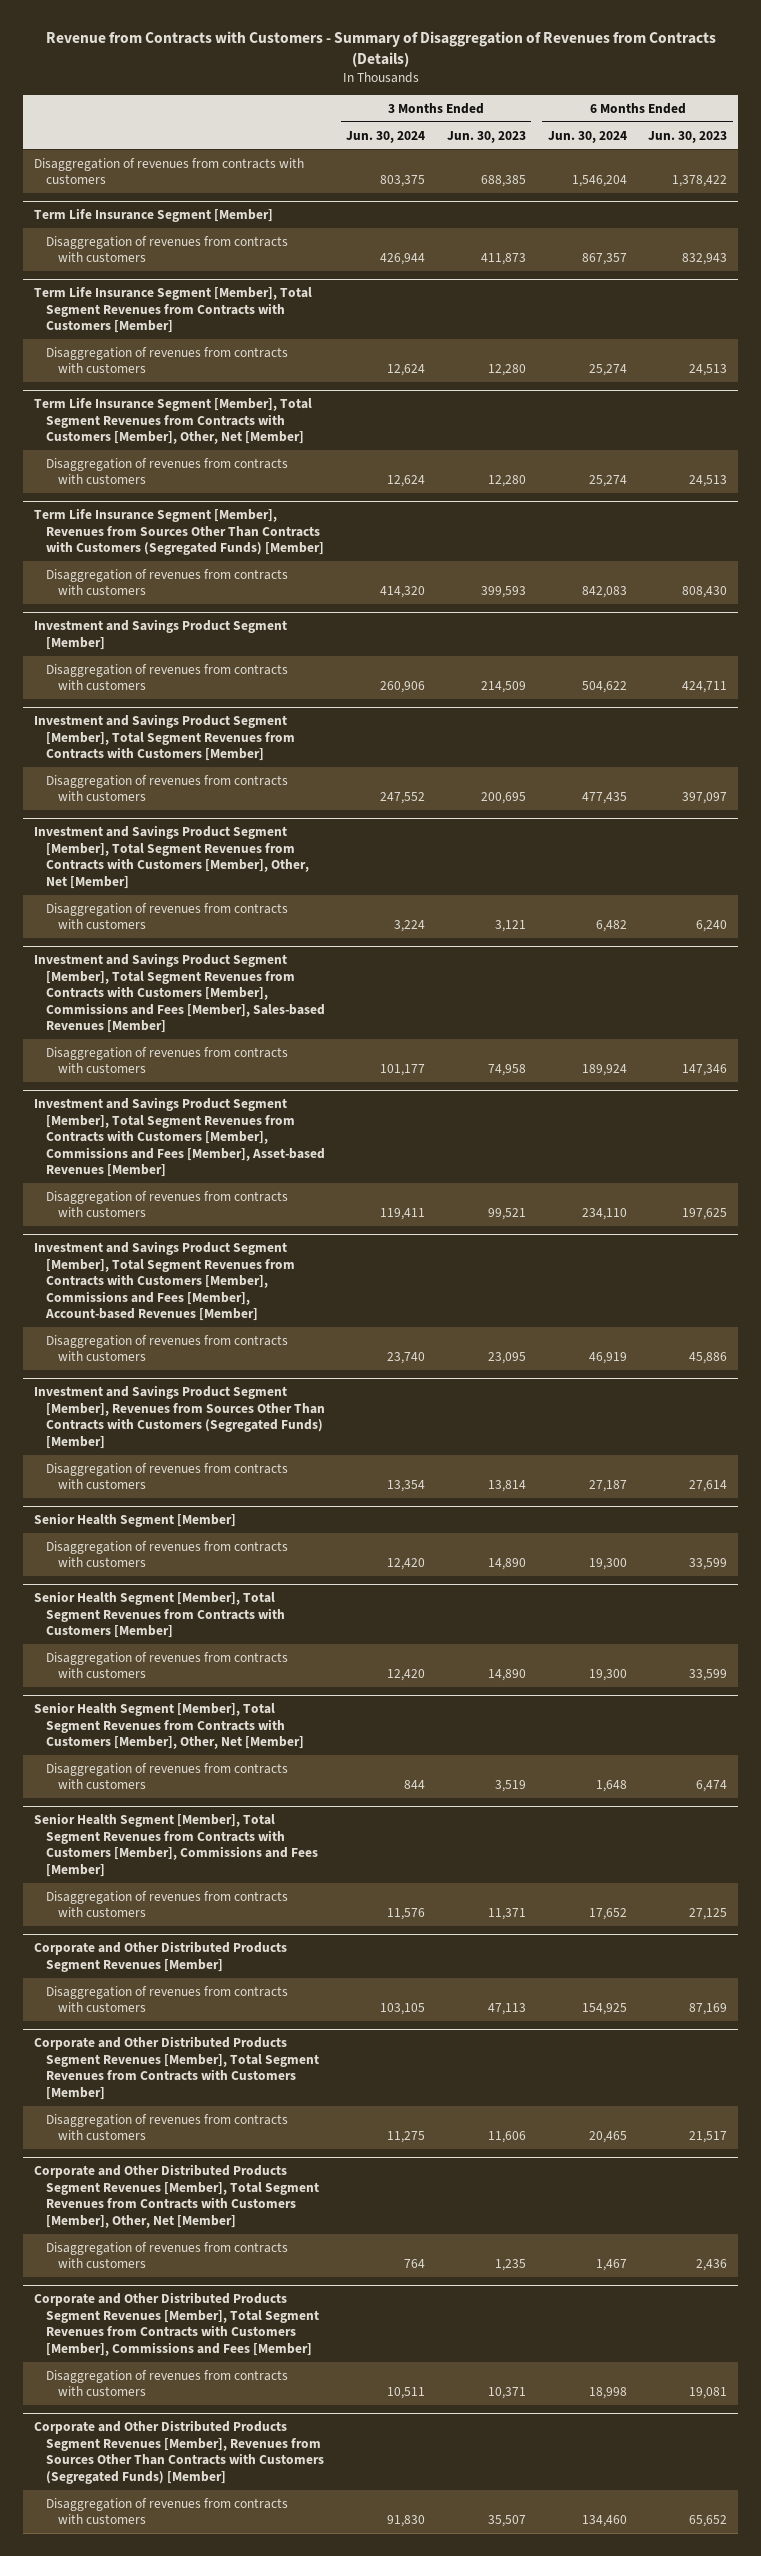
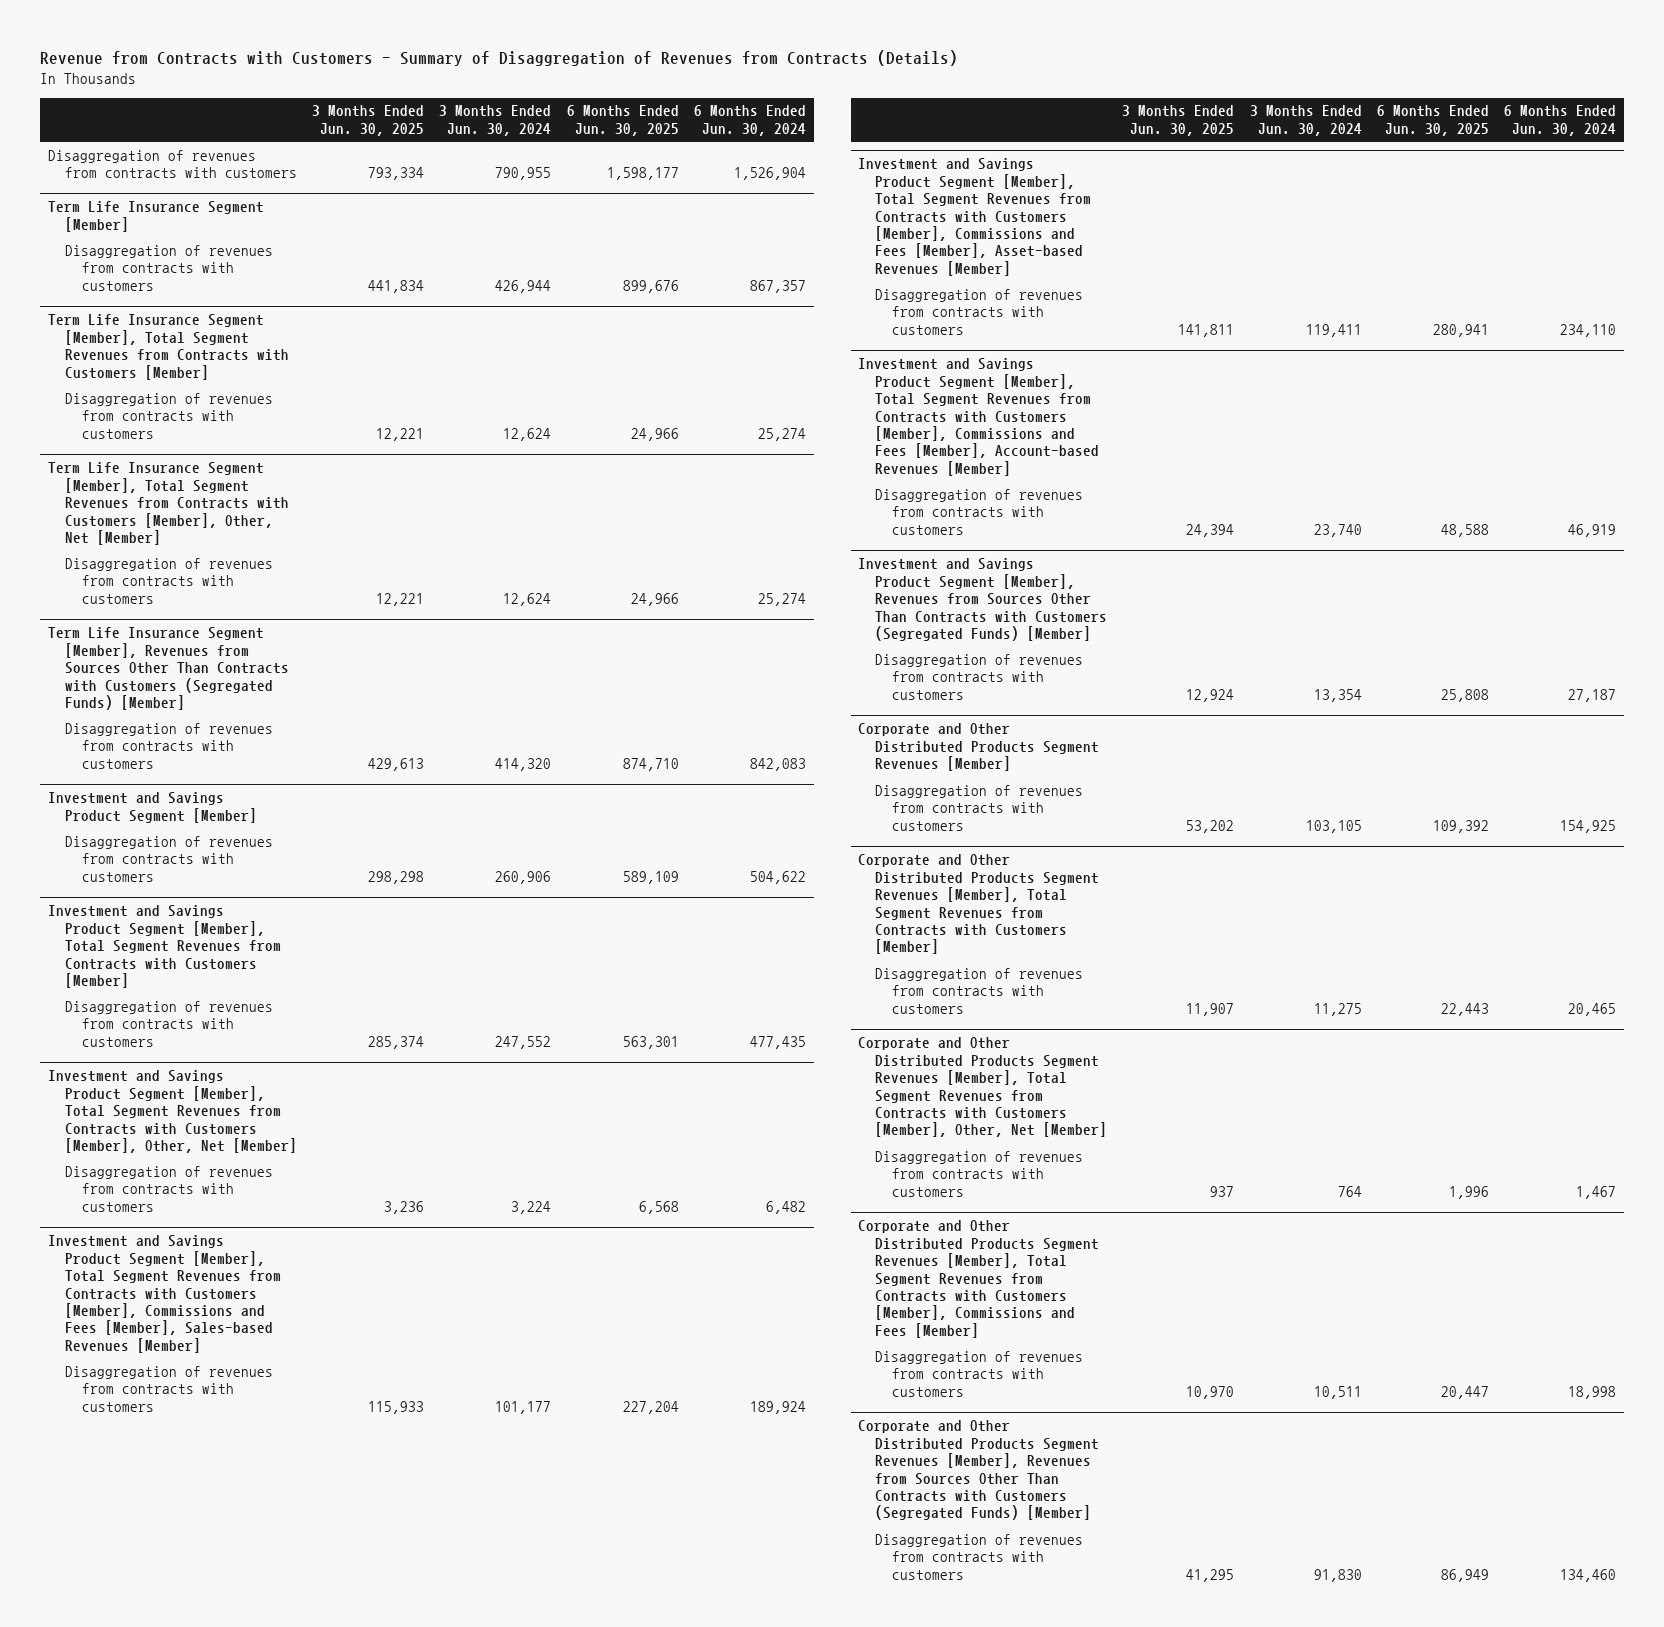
[447,130,527,143] Jun. 30, 2023 -> none
[648,130,728,143] Jun. 30, 2023 -> none
none -> [311,105,424,136] 3 Months Ended Jun. 30, 2025
none -> [566,105,679,136] 6 Months Ended Jun. 30, 2025
[380,175,426,188] 803,375 -> [495,167,552,181] 790,955
[571,175,627,188] 1,546,204 -> [734,167,807,181] 1,526,904
[33,1513,236,1528] Senior Health Segment [Member] -> none
[45,1540,288,1568] Disaggregation of revenues from contracts with customers -> none
[33,1591,285,1639] Senior Health Segment [Member], Total Segment Revenues from Contracts with Customers [Member] -> none
[45,1651,288,1679] Disaggregation of revenues from contracts with customers -> none
[33,1702,304,1750] Senior Health Segment [Member], Total Segment Revenues from Contracts with Customers [Member], Other, Net [Member] -> none
[45,1762,288,1790] Disaggregation of revenues from contracts with customers -> none
[33,1813,318,1877] Senior Health Segment [Member], Total Segment Revenues from Contracts with Customers [Member], Commissions and Fees [Member] -> none
[45,1890,288,1918] Disaggregation of revenues from contracts with customers -> none

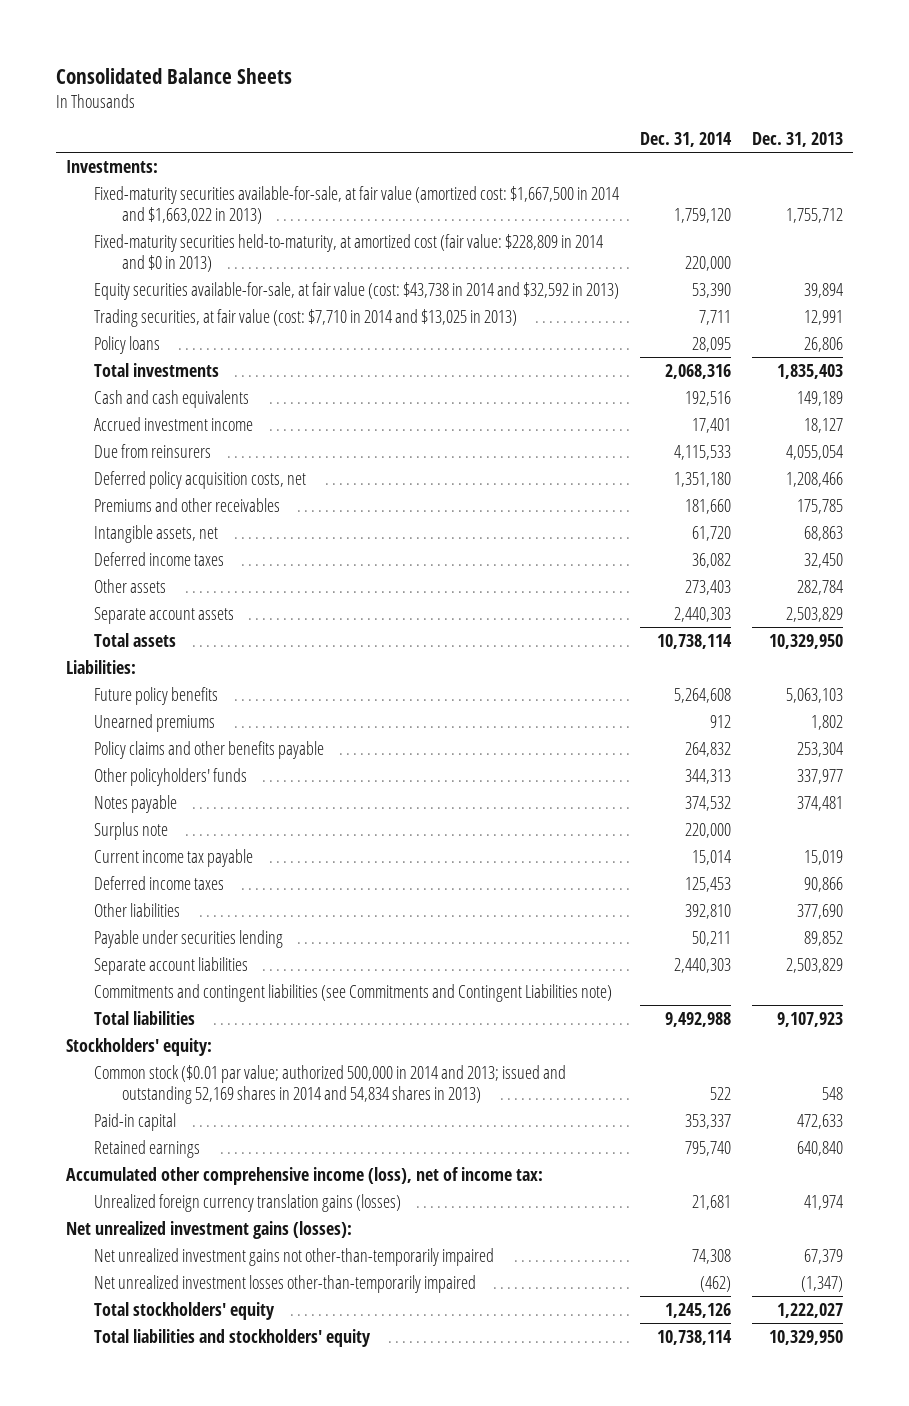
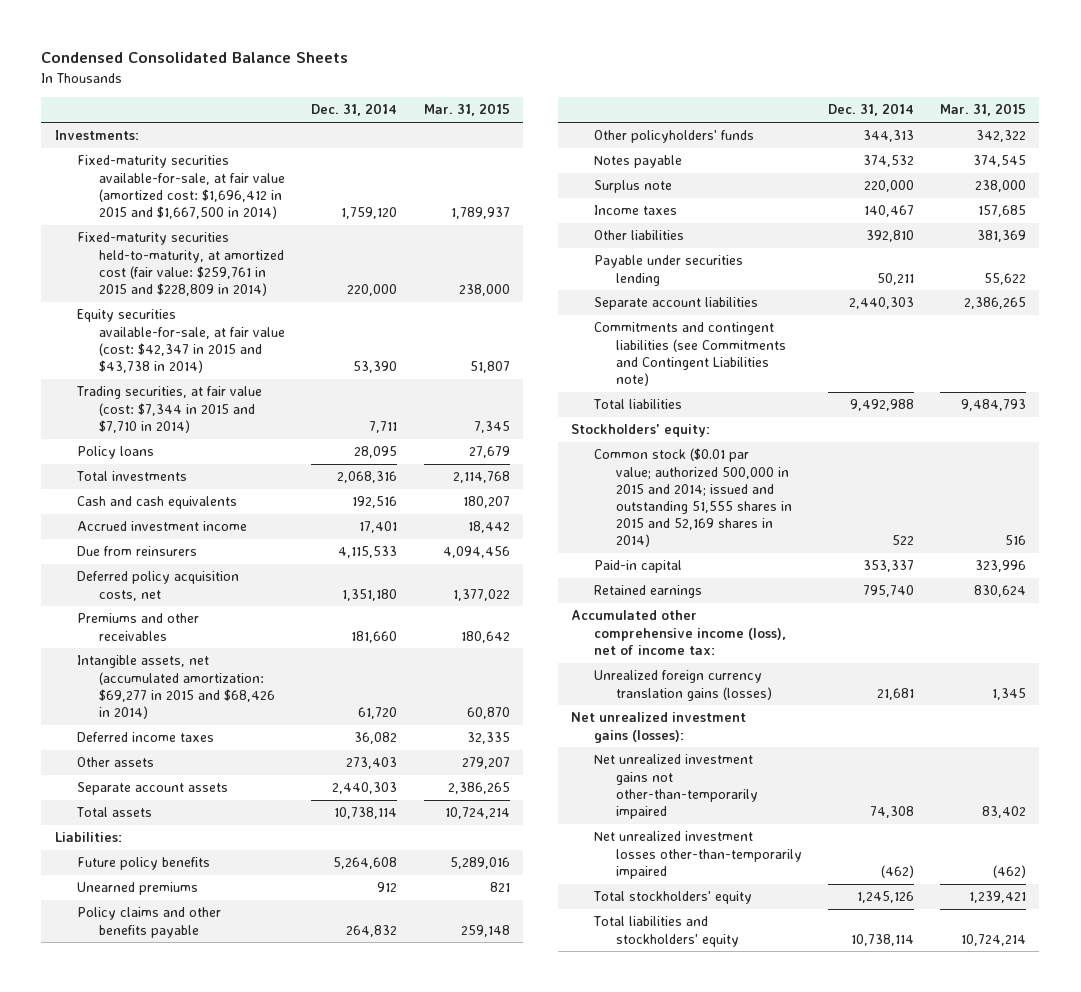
[55,67,292,84] Consolidated Balance Sheets -> [41,52,349,64] Condensed Consolidated Balance Sheets
[751,132,843,148] Dec. 31, 2013 -> none
none -> [423,103,510,117] Mar. 31, 2015
[94,185,620,224] Fixed-maturity securities available-for-sale, at fair value (amortized cost: $1,667,500 in 2014 and $1,663,022 in 2013) -> [76,155,286,219] Fixed-maturity securities available-for-sale, at fair value (amortized cost: $1,696,412 in 2015 and $1,667,500 in 2014)
[94,233,604,272] Fixed-maturity securities held-to-maturity, at amortized cost (fair value: $228,809 in 2014 and $0 in 2013) -> [76,232,285,296] Fixed-maturity securities held-to-maturity, at amortized cost (fair value: $259,761 in 2015 and $228,809 in 2014)
[94,281,620,300] Equity securities available-for-sale, at fair value (cost: $43,738 in 2014 and $32,592 in 2013) -> [76,309,286,373] Equity securities available-for-sale, at fair value (cost: $42,347 in 2015 and $43,738 in 2014)
[94,308,518,327] Trading securities, at fair value (cost: $7,710 in 2014 and $13,025 in 2013) -> [75,386,262,433] Trading securities, at fair value (cost: $7,344 in 2015 and $7,710 in 2014)
[94,524,219,543] Intangible assets, net -> [76,655,276,719] Intangible assets, net (accumulated amortization: $69,277 in 2015 and $68,426 in 2014)
[94,848,254,867] Current income tax payable -> none
[94,875,225,890] Deferred income taxes -> [593,205,677,216] Income taxes
[685,876,732,892] 125,453 -> [864,205,915,218] 140,467
[94,1064,567,1104] Common stock ($0.01 par value; authorized 500,000 in 2014 and 2013; issued and outstanding 52,169 shares in 2014 and 54,834 shares in 2013) -> [593,448,792,548] Common stock ($0.01 par value; authorized 500,000 in 2015 and 2014; issued and outstanding 51,555 shares in 2015 and 52,169 shares in 2014)

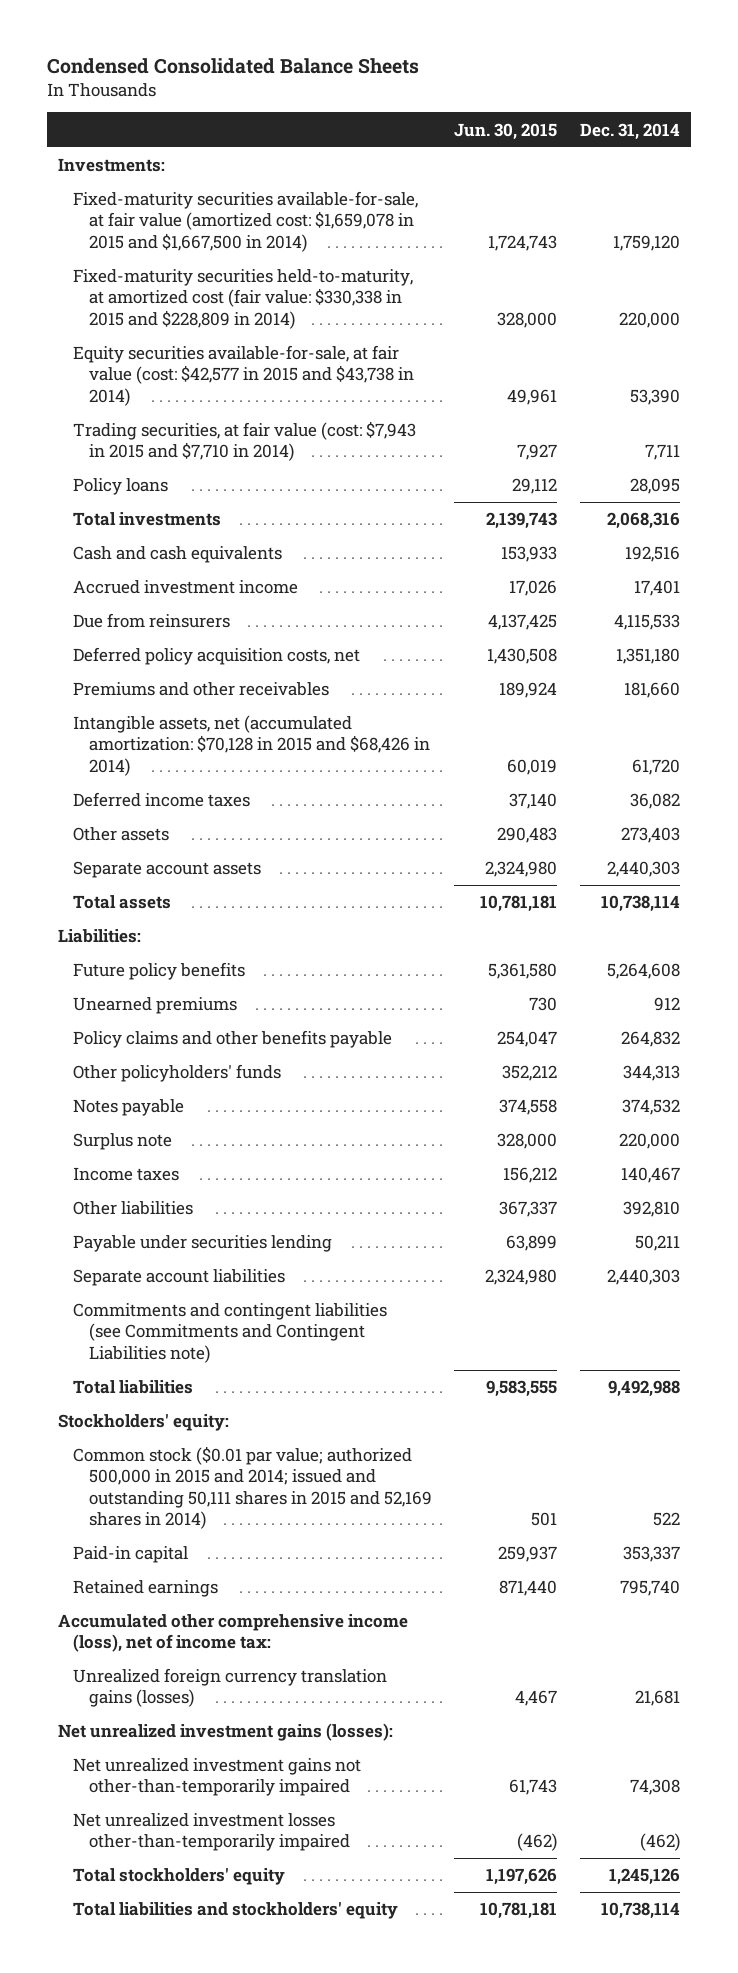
[423,103,510,117] Mar. 31, 2015 -> none
none -> [454,122,558,140] Jun. 30, 2015
[76,155,286,219] Fixed-maturity securities available-for-sale, at fair value (amortized cost: $1,696,412 in 2015 and $1,667,500 in 2014) -> [73,191,419,252] Fixed-maturity securities available-for-sale, at fair value (amortized cost: $1,659,078 in 2015 and $1,667,500 in 2014)
[76,232,285,296] Fixed-maturity securities held-to-maturity, at amortized cost (fair value: $259,761 in 2015 and $228,809 in 2014) -> [73,269,414,329] Fixed-maturity securities held-to-maturity, at amortized cost (fair value: $330,338 in 2015 and $228,809 in 2014)
[76,309,286,373] Equity securities available-for-sale, at fair value (cost: $42,347 in 2015 and $43,738 in 2014) -> [73,345,414,406] Equity securities available-for-sale, at fair value (cost: $42,577 in 2015 and $43,738 in 2014)
[75,386,262,433] Trading securities, at fair value (cost: $7,344 in 2015 and $7,710 in 2014) -> [73,421,417,462] Trading securities, at fair value (cost: $7,943 in 2015 and $7,710 in 2014)
[76,655,276,719] Intangible assets, net (accumulated amortization: $69,277 in 2015 and $68,426 in 2014) -> [73,715,430,776] Intangible assets, net (accumulated amortization: $70,128 in 2015 and $68,426 in 2014)
[593,448,792,548] Common stock ($0.01 par value; authorized 500,000 in 2015 and 2014; issued and outstanding 51,555 shares in 2015 and 52,169 shares in 2014) -> [73,1446,432,1529] Common stock ($0.01 par value; authorized 500,000 in 2015 and 2014; issued and outstanding 50,111 shares in 2015 and 52,169 shares in 2014)

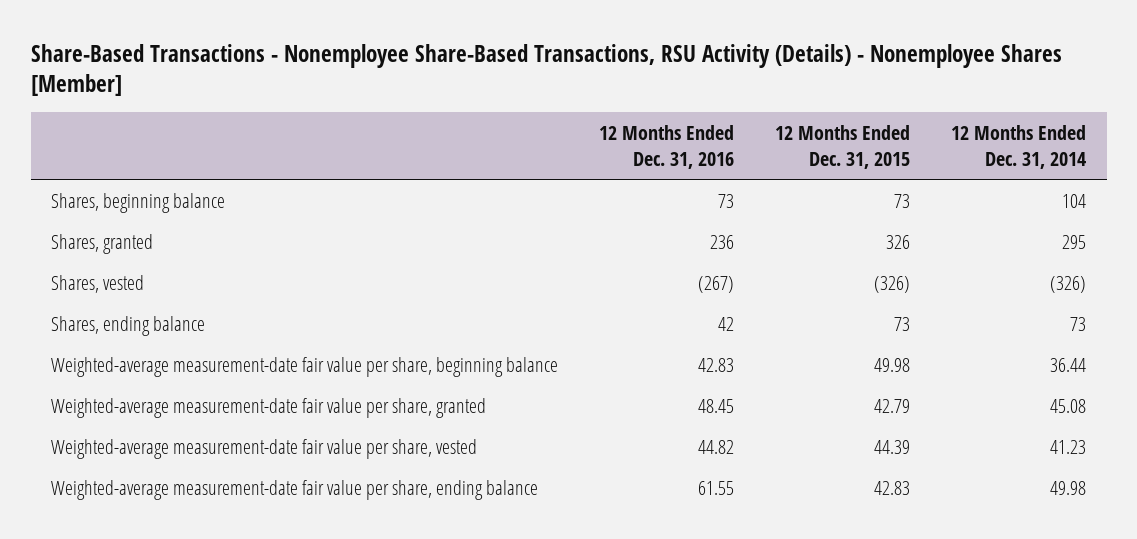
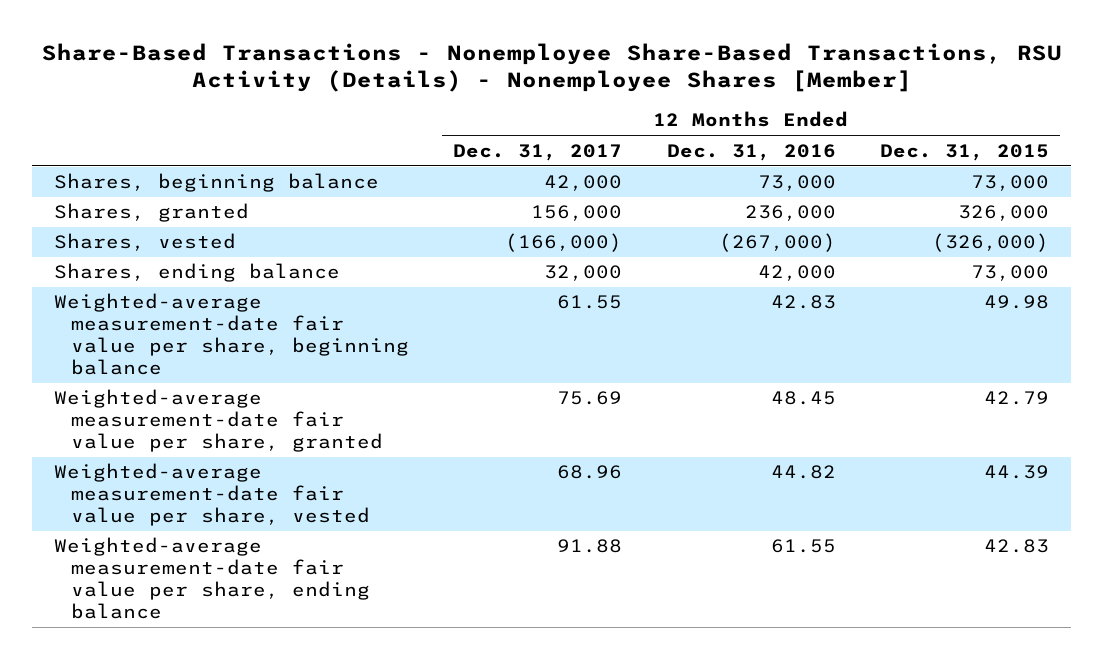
[951,124,1087,169] 12 Months Ended Dec. 31, 2014 -> none
none -> [453,143,623,161] Dec. 31, 2017
[718,193,735,208] 73 -> [757,175,836,192] 73,000
[894,193,911,208] 73 -> [971,175,1050,192] 73,000
[710,234,735,249] 236 -> [744,205,836,222] 236,000
[886,234,911,249] 326 -> [958,205,1050,222] 326,000
[698,275,735,293] (267) -> [718,233,836,253] (267,000)
[874,275,911,293] (326) -> [932,233,1050,253] (326,000)
[718,316,735,331] 42 -> [757,265,836,282] 42,000
[894,316,911,331] 73 -> [971,265,1050,282] 73,000

